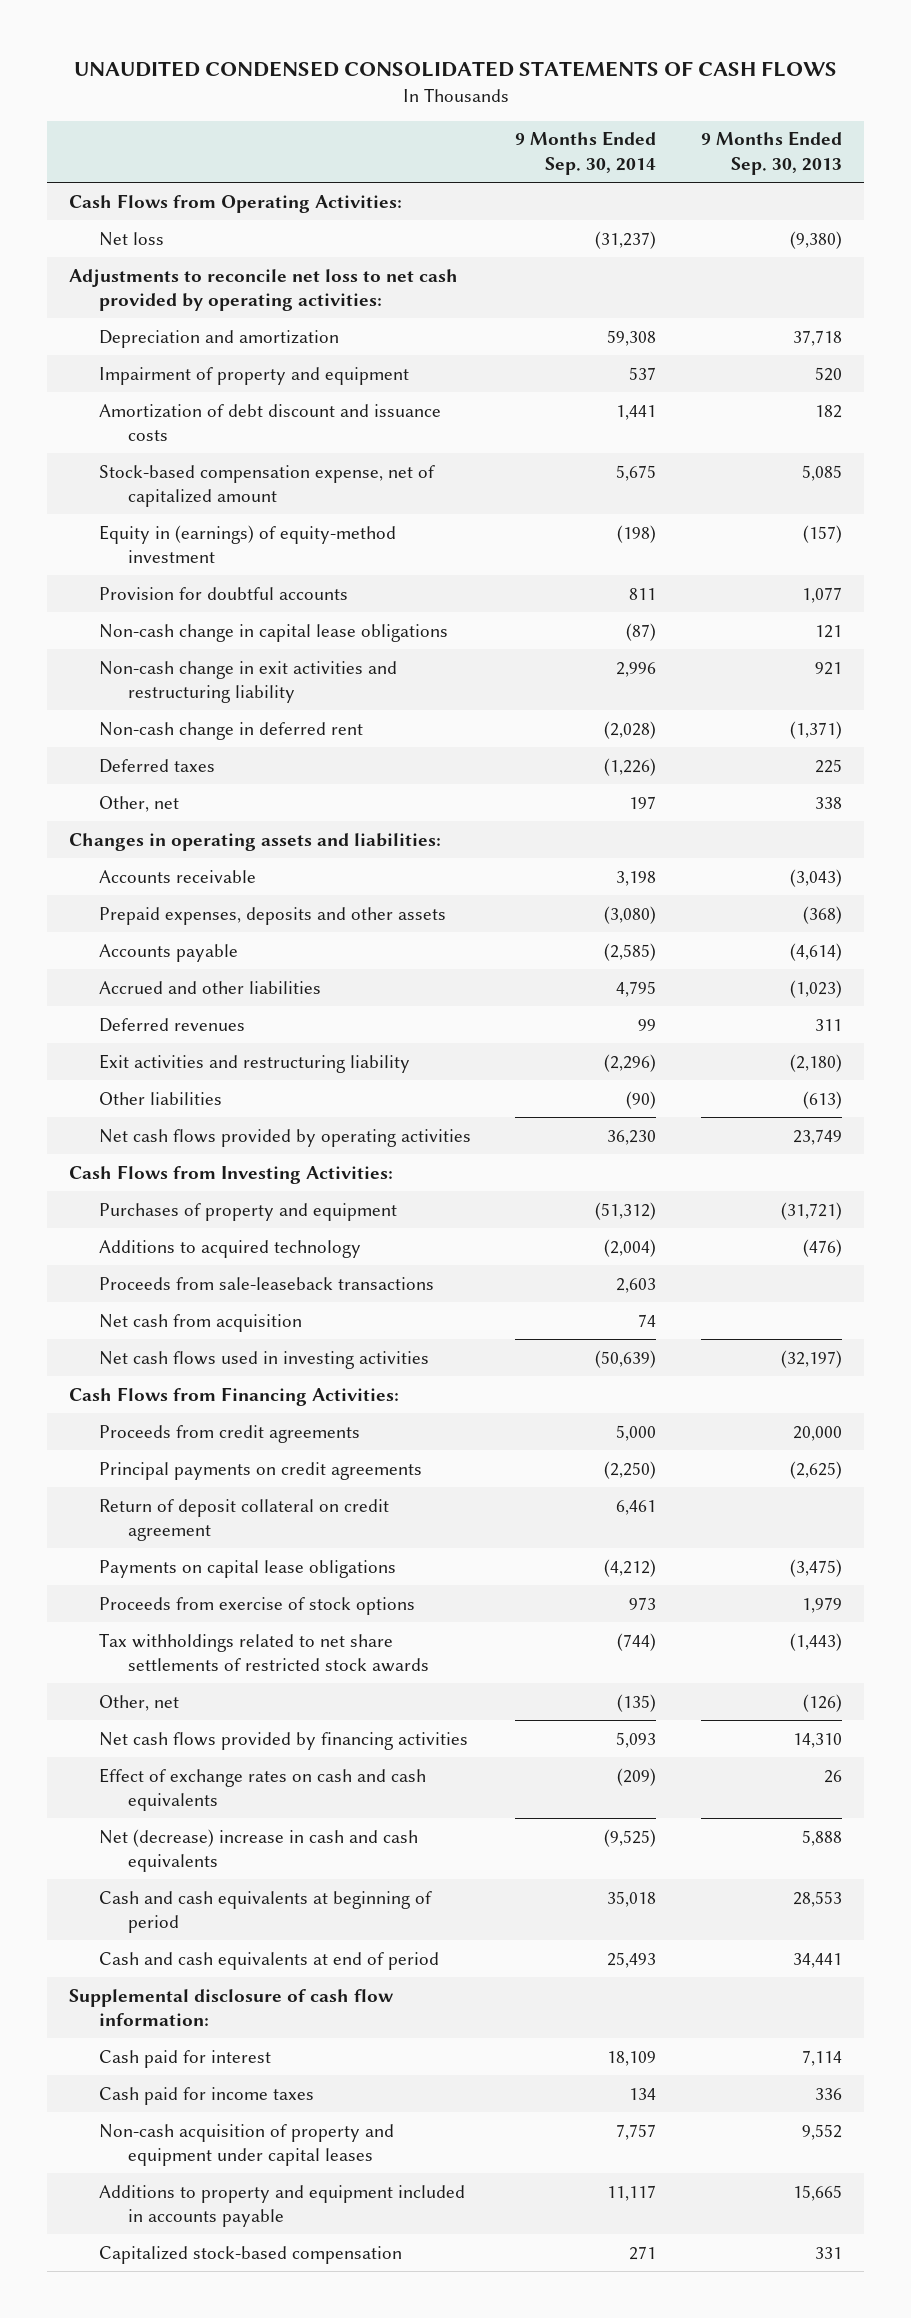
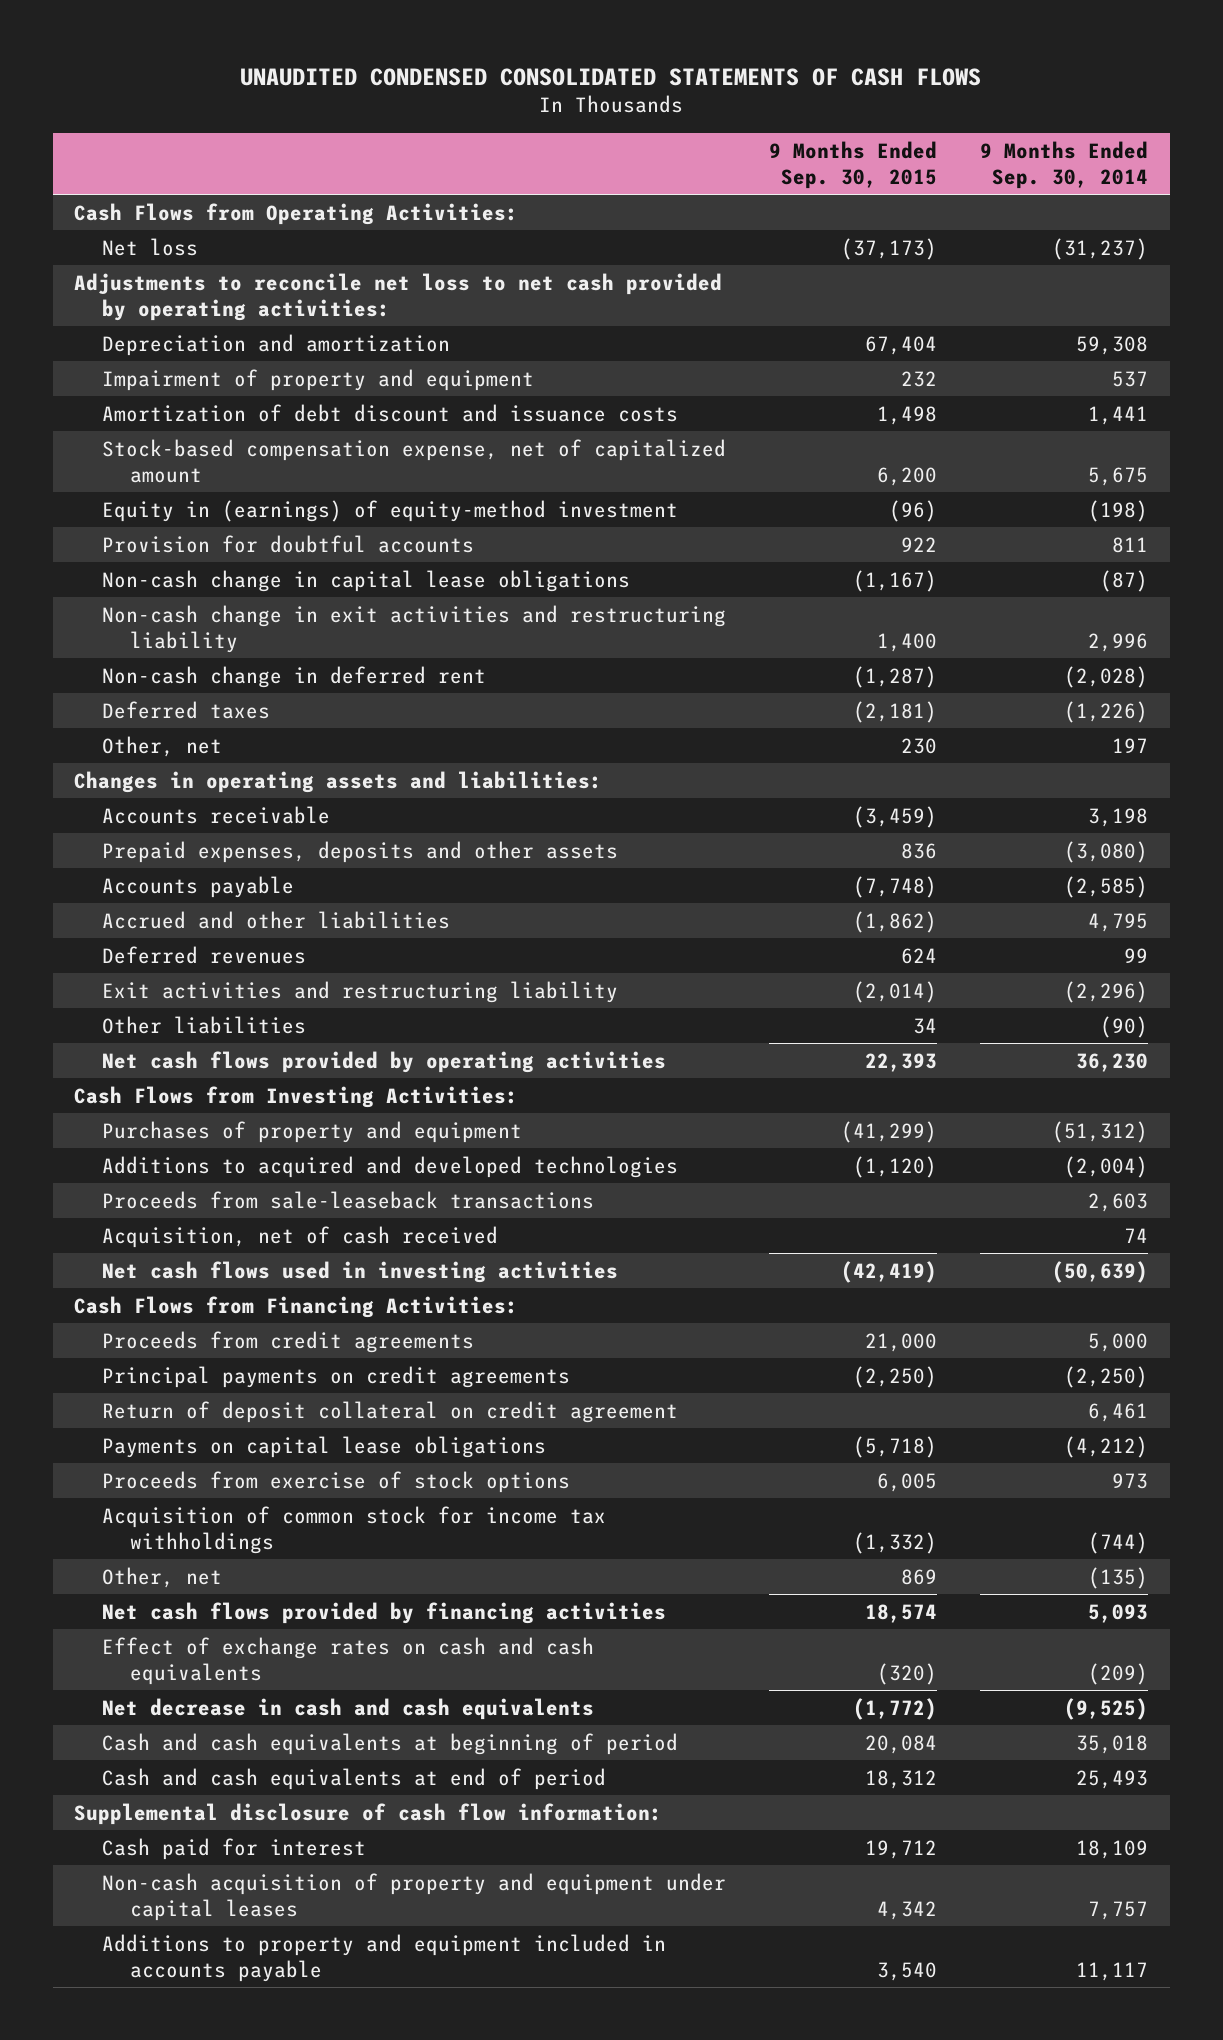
[700,131,842,175] 9 Months Ended Sep. 30, 2013 -> none
none -> [769,140,938,189] 9 Months Ended Sep. 30, 2015
[98,1239,361,1258] Additions to acquired technology -> [102,1155,679,1178] Additions to acquired and developed technologies
[98,1313,302,1332] Net cash from acquisition -> [102,1225,499,1248] Acquisition, net of cash received
[98,1632,430,1672] Tax withholdings related to net share settlements of restricted stock awards -> [102,1505,607,1554] Acquisition of common stock for income tax withholdings
[98,1828,418,1872] Net (decrease) increase in cash and cash equivalents -> [102,1697,595,1720] Net decrease in cash and cash equivalents
[98,2086,314,2105] Cash paid for income taxes -> none
[98,2245,402,2264] Capitalized stock-based compensation -> none

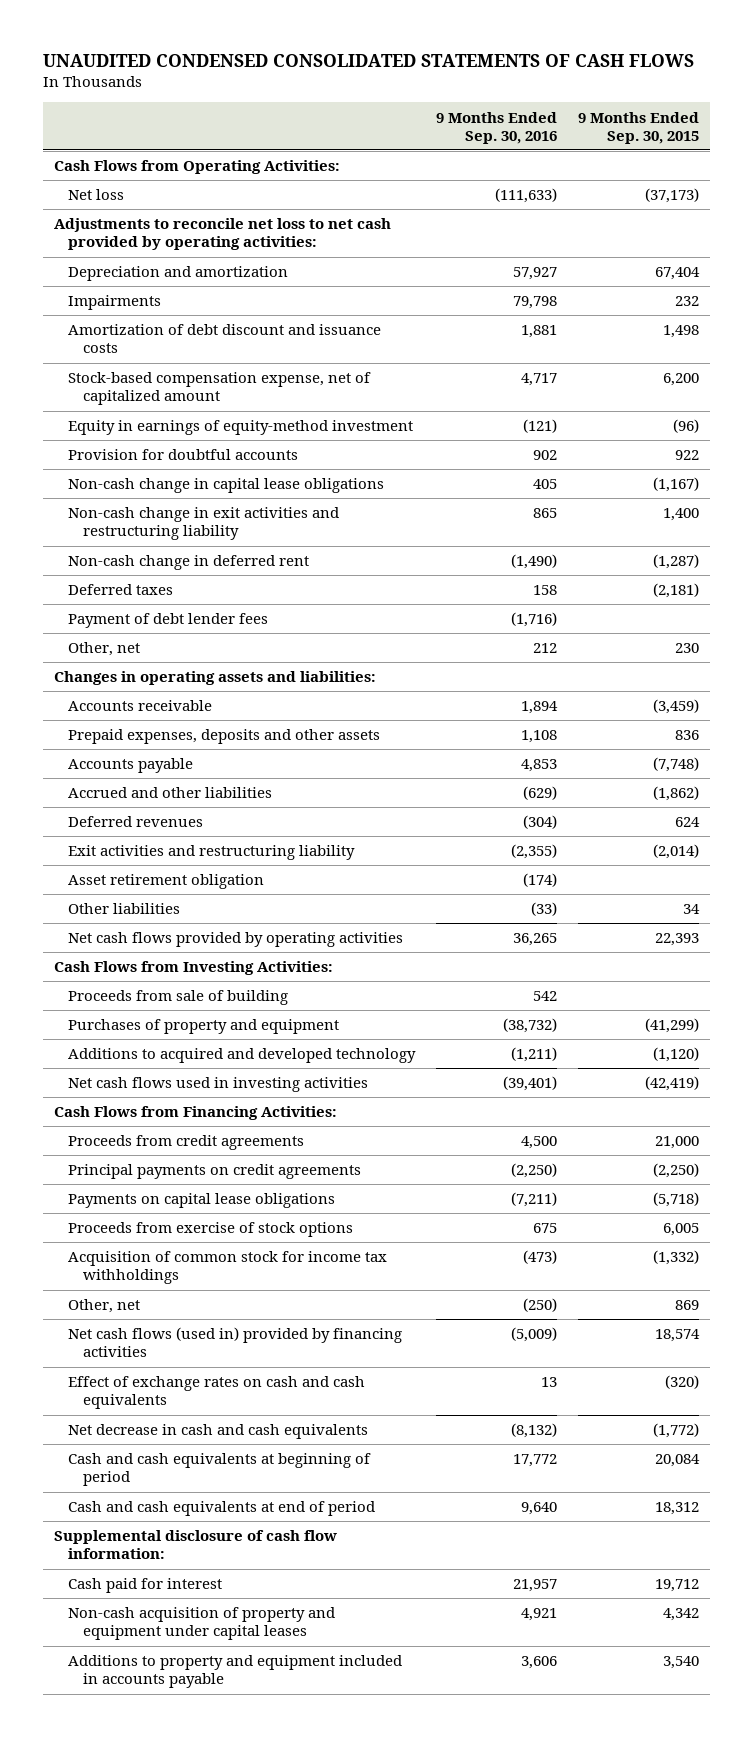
[980,140,1149,189] 9 Months Ended Sep. 30, 2014 -> none
none -> [436,111,558,144] 9 Months Ended Sep. 30, 2016
[102,368,535,391] Impairment of property and equipment -> [68,295,162,311] Impairments
[102,499,679,522] Equity in (earnings) of equity-method investment -> [68,420,414,436] Equity in earnings of equity-method investment
none -> [68,613,269,629] Payment of debt lender fees
none -> [68,874,265,890] Asset retirement obligation
none -> [68,990,289,1006] Proceeds from sale of building
[102,1190,595,1209] Proceeds from sale-leaseback transactions -> none
[102,1225,499,1248] Acquisition, net of cash received -> none
[102,1155,679,1178] Additions to acquired and developed technologies -> [68,1048,417,1064] Additions to acquired and developed technology
[102,1400,679,1423] Return of deposit collateral on credit agreement -> none
[102,1601,667,1624] Net cash flows provided by financing activities -> [68,1327,403,1358] Net cash flows (used in) provided by financing activities

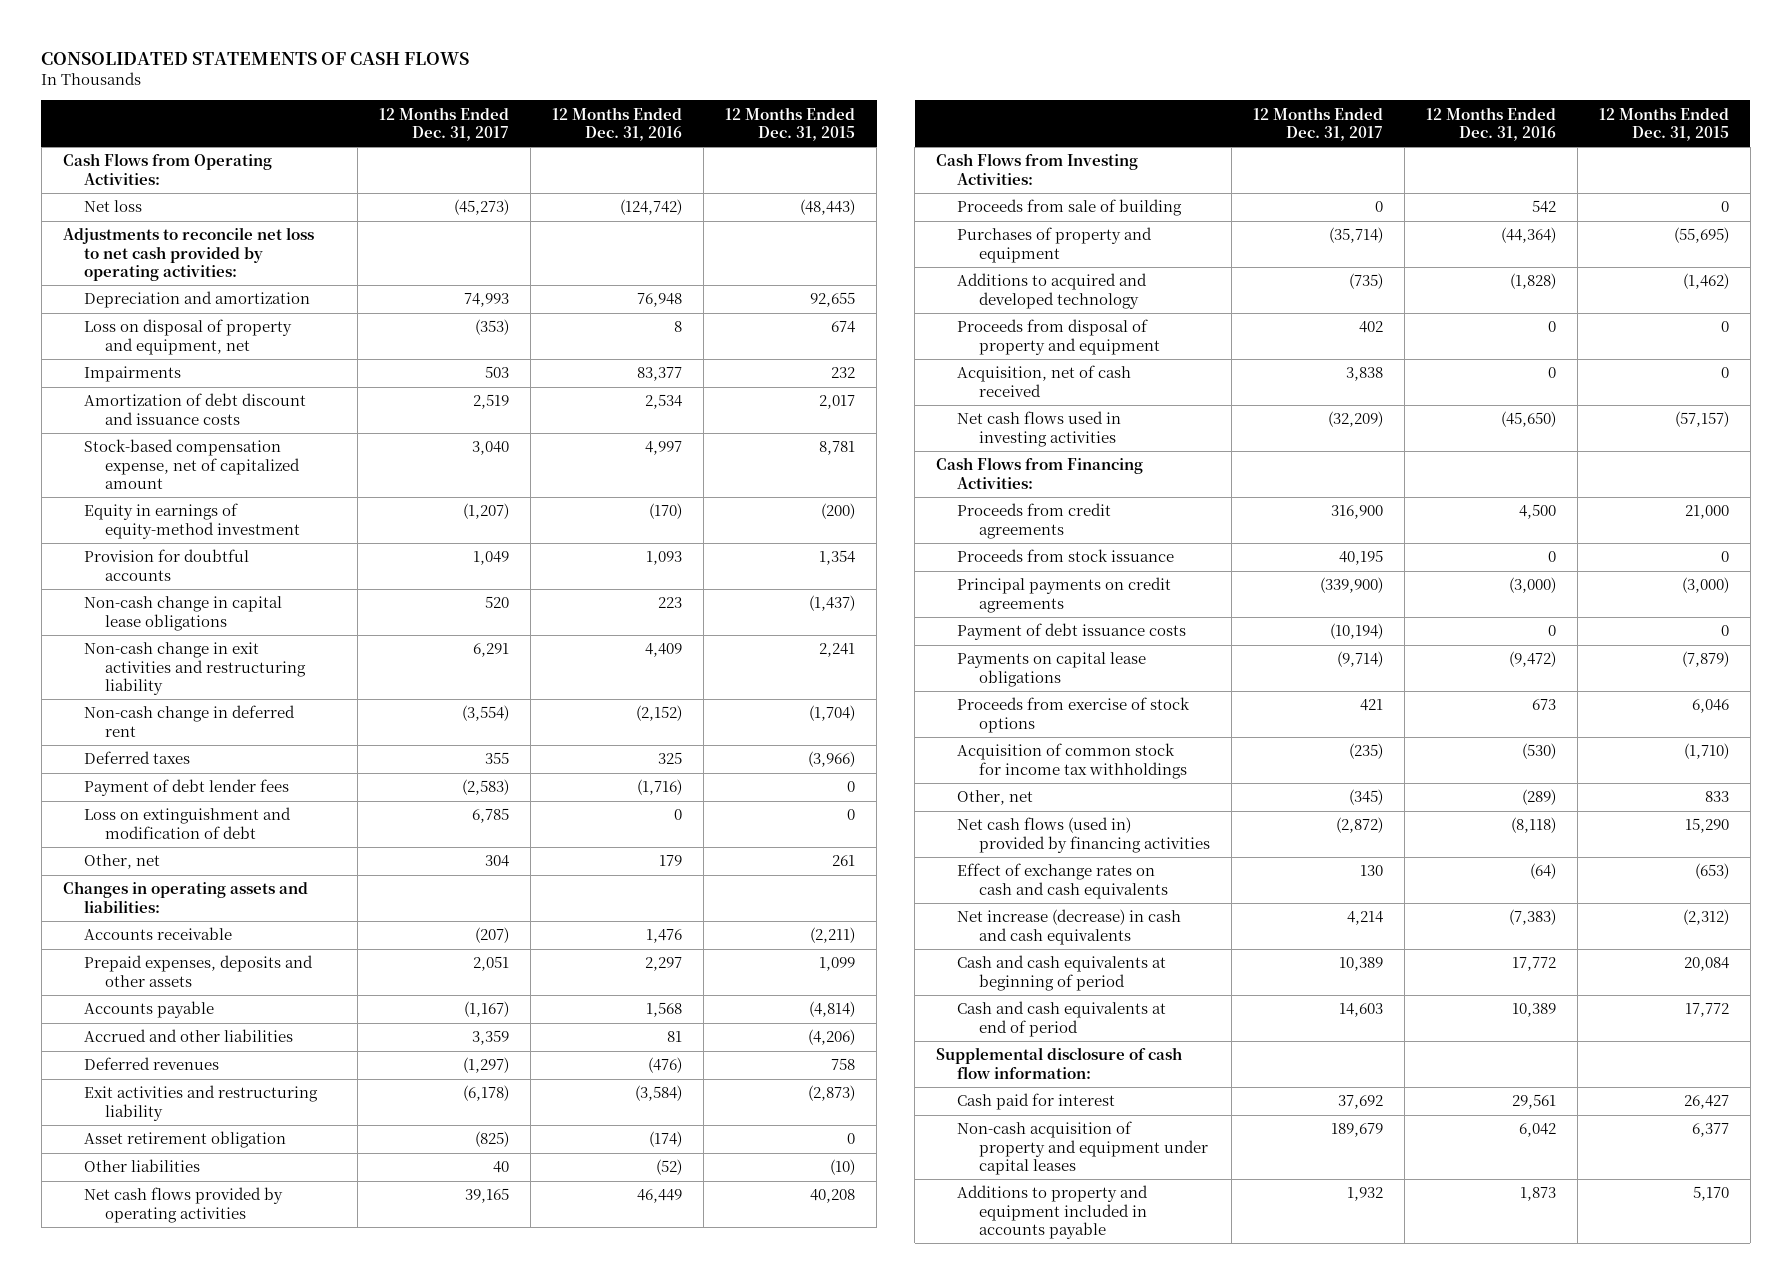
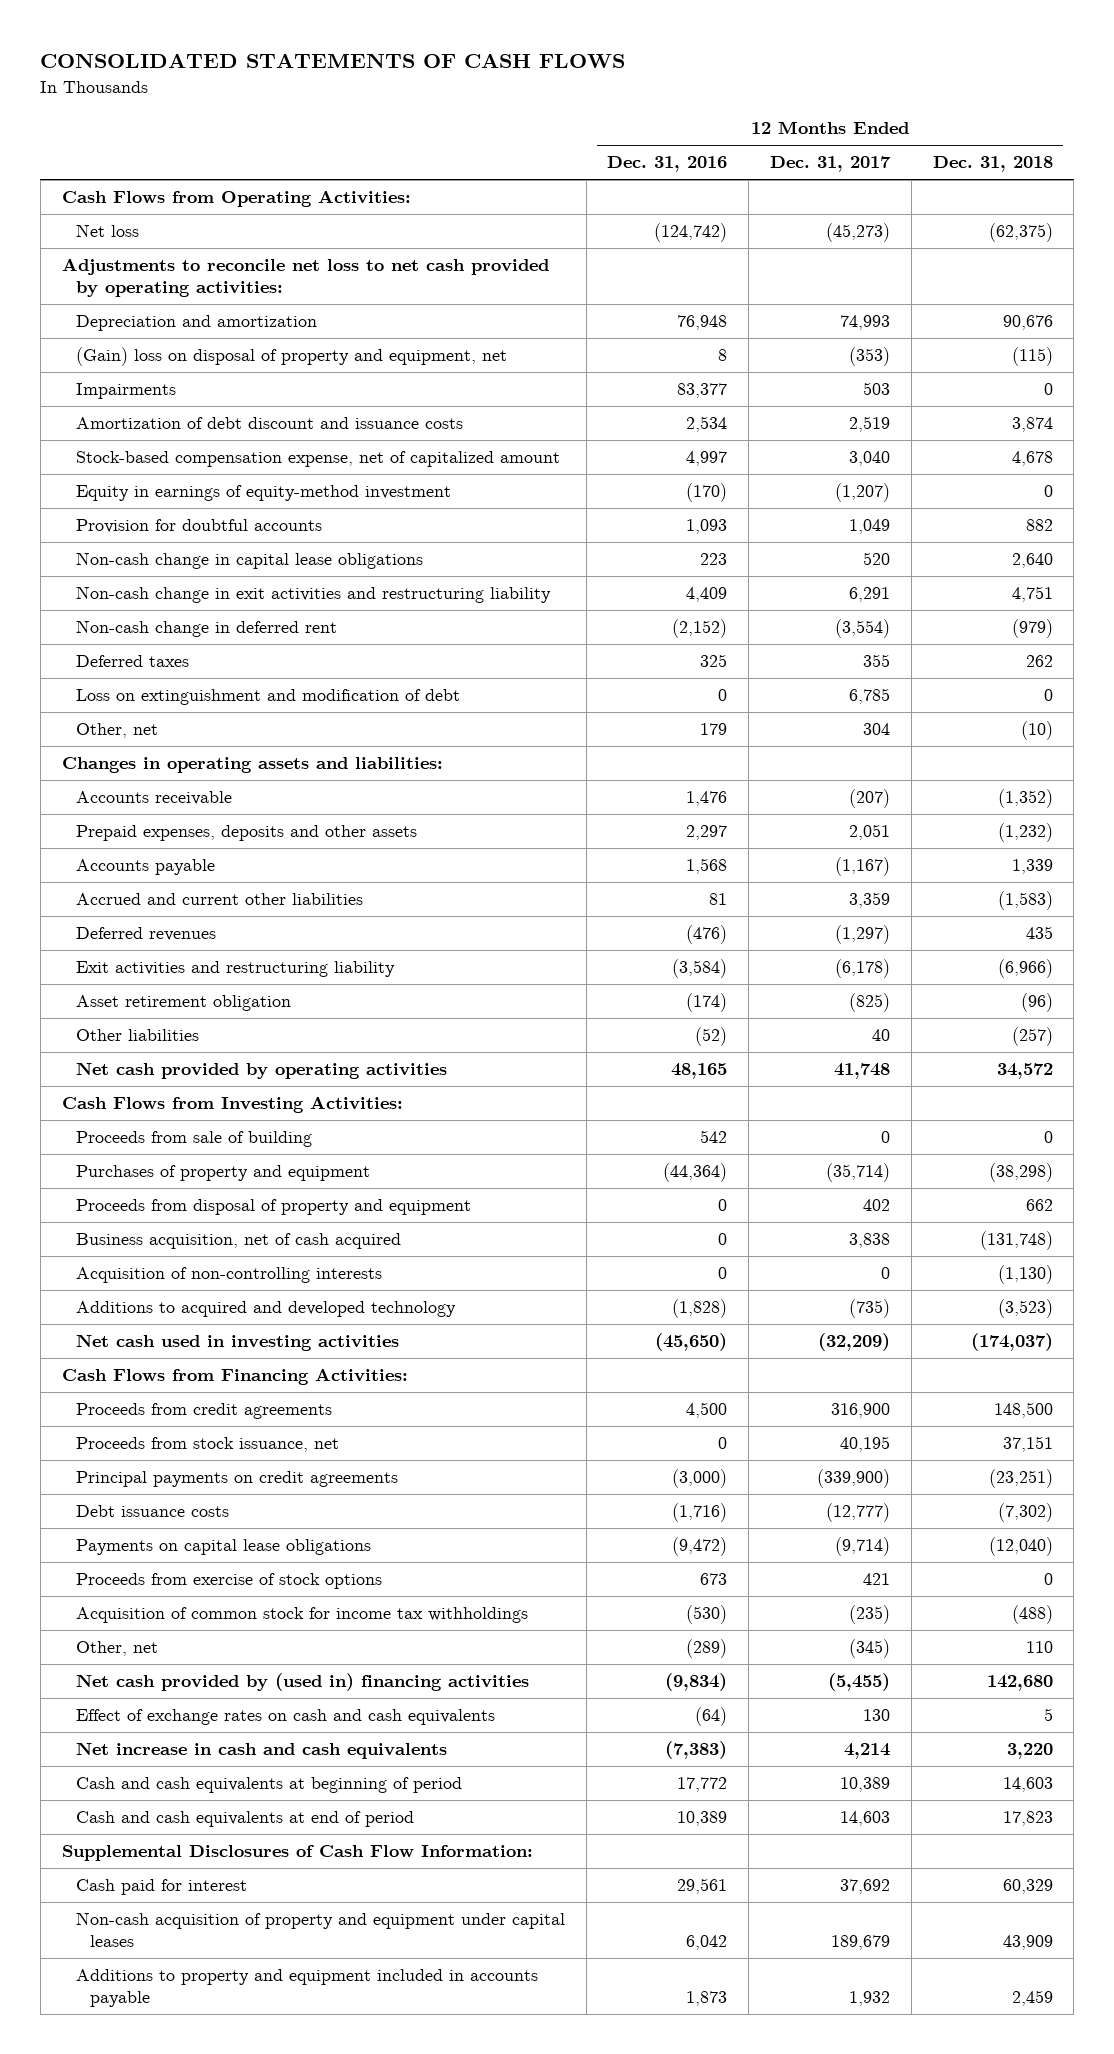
[725,106,856,142] 12 Months Ended Dec. 31, 2015 -> none
none -> [932,156,1053,173] Dec. 31, 2018
[84,319,293,355] Loss on disposal of property and equipment, net -> [75,347,507,367] (Gain) loss on disposal of property and equipment, net
[84,779,290,797] Payment of debt lender fees -> none
[84,1029,294,1043] Accrued and other liabilities -> [75,893,363,906] Accrued and current other liabilities
[84,1187,284,1223] Net cash flows provided by operating activities -> [75,1062,447,1080] Net cash provided by operating activities
[465,1188,510,1204] 39,165 -> [834,1063,891,1080] 41,748
[637,1189,683,1204] 46,449 -> [671,1063,728,1080] 48,165
[957,365,1132,397] Acquisition, net of cash received -> [75,1233,401,1250] Business acquisition, net of cash acquired
none -> [75,1267,382,1284] Acquisition of non-controlling interests
[957,273,1148,309] Additions to acquired and developed technology -> [75,1301,456,1318] Additions to acquired and developed technology
[957,411,1122,447] Net cash flows used in investing activities -> [75,1334,399,1352] Net cash used in investing activities
[957,549,1175,563] Proceeds from stock issuance -> [75,1437,339,1453] Proceeds from stock issuance, net
[957,623,1187,641] Payment of debt issuance costs -> [75,1505,229,1518] Debt issuance costs
[1329,623,1383,640] (10,194) -> [826,1503,891,1523] (12,777)
[1547,625,1556,637] 0 -> [672,1503,728,1523] (1,716)
[957,817,1210,853] Net cash flows (used in) provided by financing activities -> [75,1673,529,1692] Net cash provided by (used in) financing activities
[1335,817,1383,834] (2,872) -> [828,1673,891,1692] (5,455)
[1510,817,1556,834] (8,118) -> [665,1673,728,1692] (9,834)
[957,909,1182,945] Net increase (decrease) in cash and cash equivalents -> [75,1742,447,1760] Net increase in cash and cash equivalents
[936,1047,1183,1079] Supplemental disclosure of cash flow information: -> [61,1845,533,1862] Supplemental Disclosures of Cash Flow Information:

